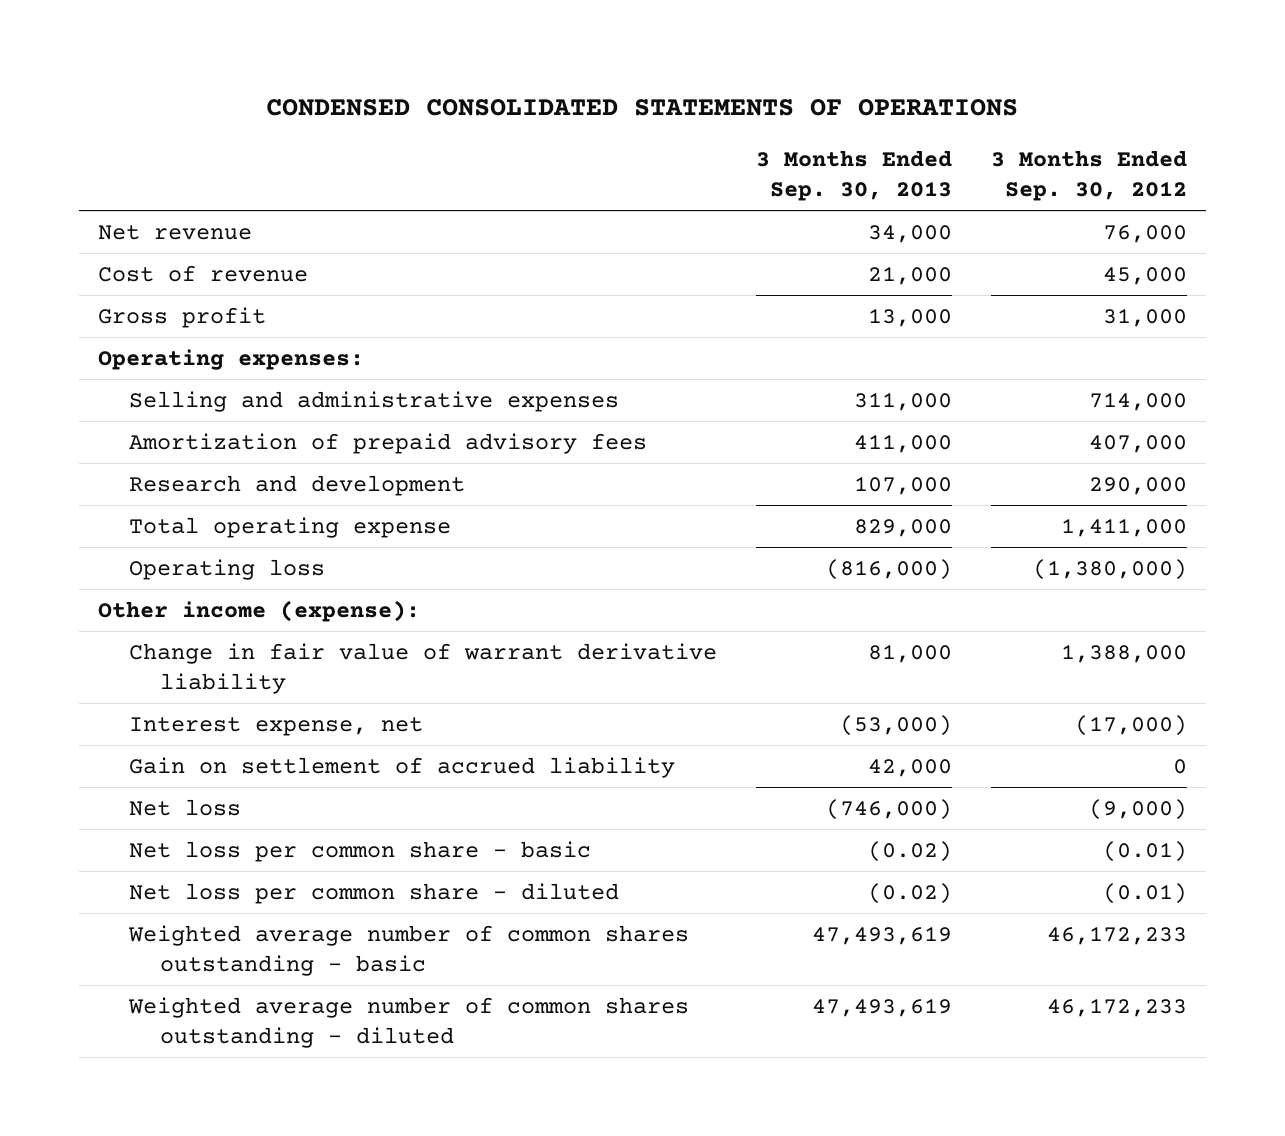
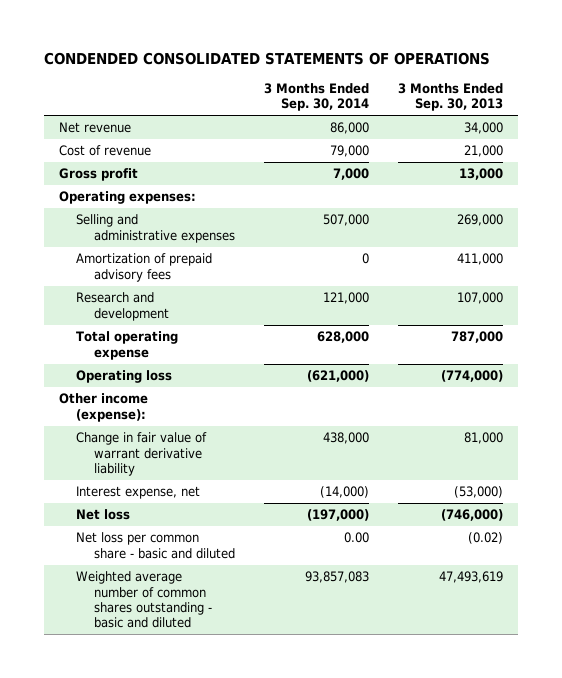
[266,99,1019,117] CONDENSED CONSOLIDATED STATEMENTS OF OPERATIONS -> [44,51,491,65] CONDENDED CONSOLIDATED STATEMENTS OF OPERATIONS
[990,150,1187,202] 3 Months Ended Sep. 30, 2012 -> none
none -> [263,82,369,112] 3 Months Ended Sep. 30, 2014
[853,391,952,411] 311,000 -> [457,214,504,227] 269,000
[853,518,952,537] 829,000 -> [451,331,504,344] 787,000
[825,558,952,580] (816,000) -> [441,370,504,383] (774,000)
[129,756,676,778] Gain on settlement of accrued liability -> none
[129,882,620,904] Net loss per common share - diluted -> none
[128,996,690,1048] Weighted average number of common shares outstanding - diluted -> none
[129,840,592,862] Net loss per common share - basic -> [76,532,235,559] Net loss per common share - basic and diluted
[128,924,690,976] Weighted average number of common shares outstanding - basic -> [76,571,212,629] Weighted average number of common shares outstanding - basic and diluted

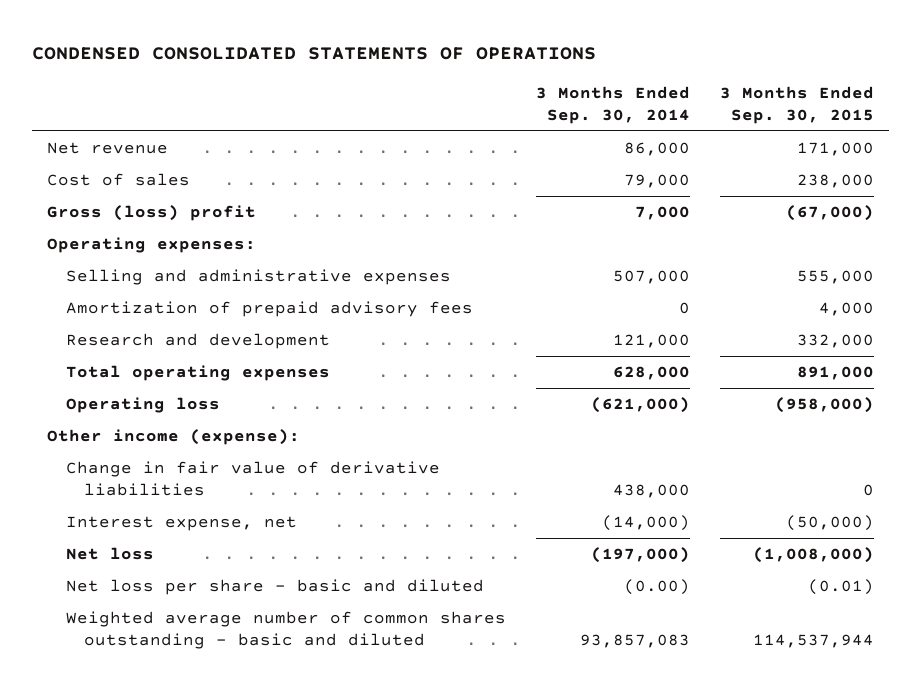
[44,51,491,65] CONDENDED CONSOLIDATED STATEMENTS OF OPERATIONS -> [32,47,597,61] CONDENSED CONSOLIDATED STATEMENTS OF OPERATIONS
[398,82,504,112] 3 Months Ended Sep. 30, 2013 -> none
none -> [719,85,874,124] 3 Months Ended Sep. 30, 2015
[58,145,151,157] Cost of revenue -> [47,173,191,187] Cost of sales
[58,168,138,182] Gross profit -> [47,205,257,222] Gross (loss) profit
[76,331,179,360] Total operating expense -> [65,365,330,382] Total operating expenses
[76,432,208,476] Change in fair value of warrant derivative liability -> [65,461,440,496] Change in fair value of derivative liabilities
[76,532,235,559] Net loss per common share - basic and diluted -> [65,579,484,596] Net loss per share - basic and diluted
[343,532,369,544] 0.00 -> [623,579,690,596] (0.00)

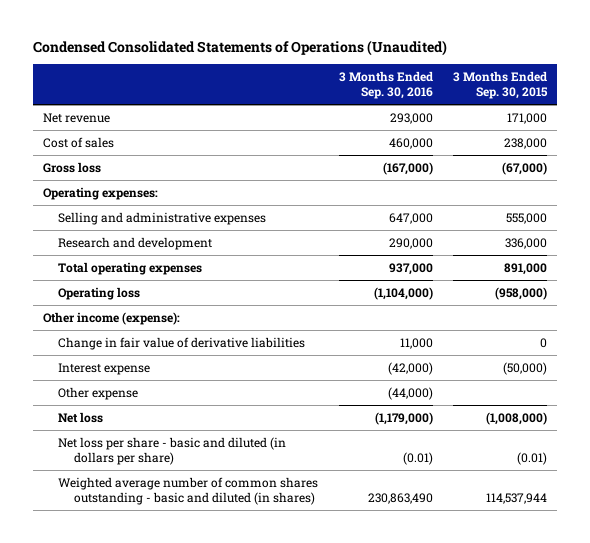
[32,47,597,61] CONDENSED CONSOLIDATED STATEMENTS OF OPERATIONS -> [32,39,447,56] Condensed Consolidated Statements of Operations (Unaudited)
[535,85,690,124] 3 Months Ended Sep. 30, 2014 -> none
none -> [338,70,433,100] 3 Months Ended Sep. 30, 2016
[47,205,257,222] Gross (loss) profit -> [42,161,101,173] Gross loss
[65,301,473,318] Amortization of prepaid advisory fees -> none
[796,334,874,349] 332,000 -> [505,237,548,249] 336,000
[65,516,297,532] Interest expense, net -> [58,362,151,375] Interest expense
none -> [58,386,139,400] Other expense
[65,579,484,596] Net loss per share - basic and diluted -> [58,436,287,466] Net loss per share - basic and diluted (in dollars per share)
[65,611,506,649] Weighted average number of common shares outstanding - basic and diluted -> [58,476,319,506] Weighted average number of common shares outstanding - basic and diluted (in shares)

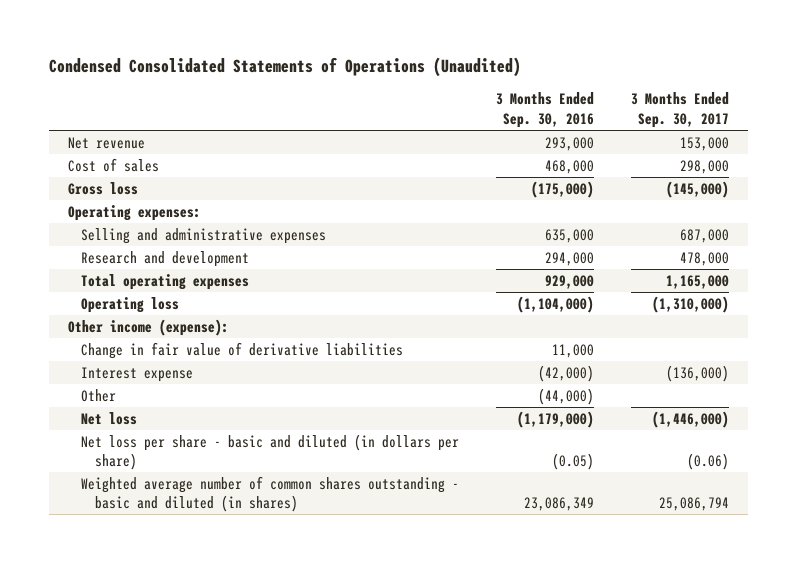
[453,70,549,100] 3 Months Ended Sep. 30, 2015 -> none
none -> [631,92,730,128] 3 Months Ended Sep. 30, 2017
[388,137,433,149] 460,000 -> [545,159,595,174] 468,000
[382,161,433,175] (167,000) -> [531,180,595,198] (175,000)
[388,212,433,224] 647,000 -> [545,228,595,243] 635,000
[388,237,433,249] 290,000 -> [545,251,595,266] 294,000
[388,262,433,275] 937,000 -> [545,274,595,289] 929,000
[58,386,139,400] Other expense -> [81,388,117,402] Other
[402,452,433,466] (0.01) -> [552,453,595,471] (0.05)
[367,493,433,505] 230,863,490 -> [524,497,595,512] 23,086,349

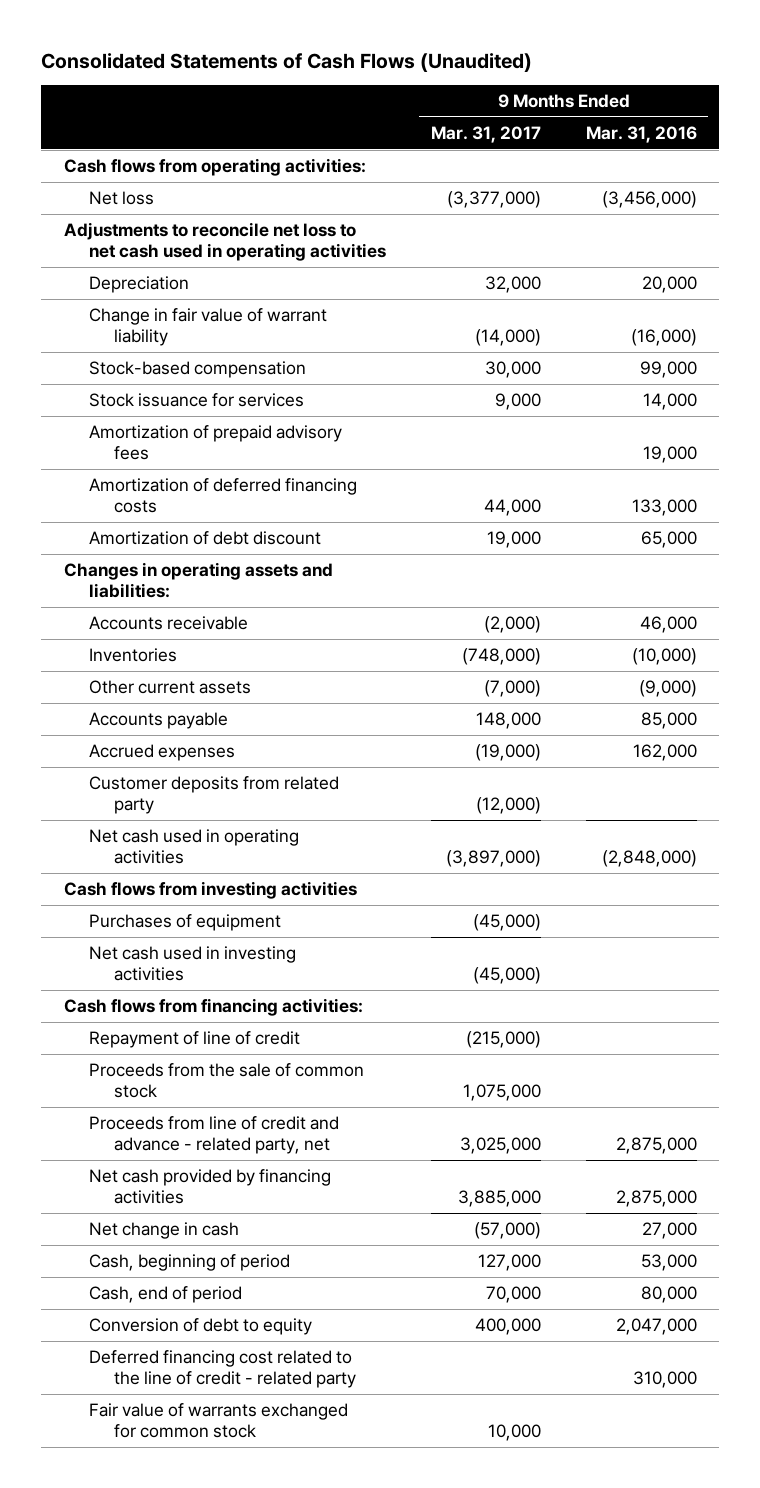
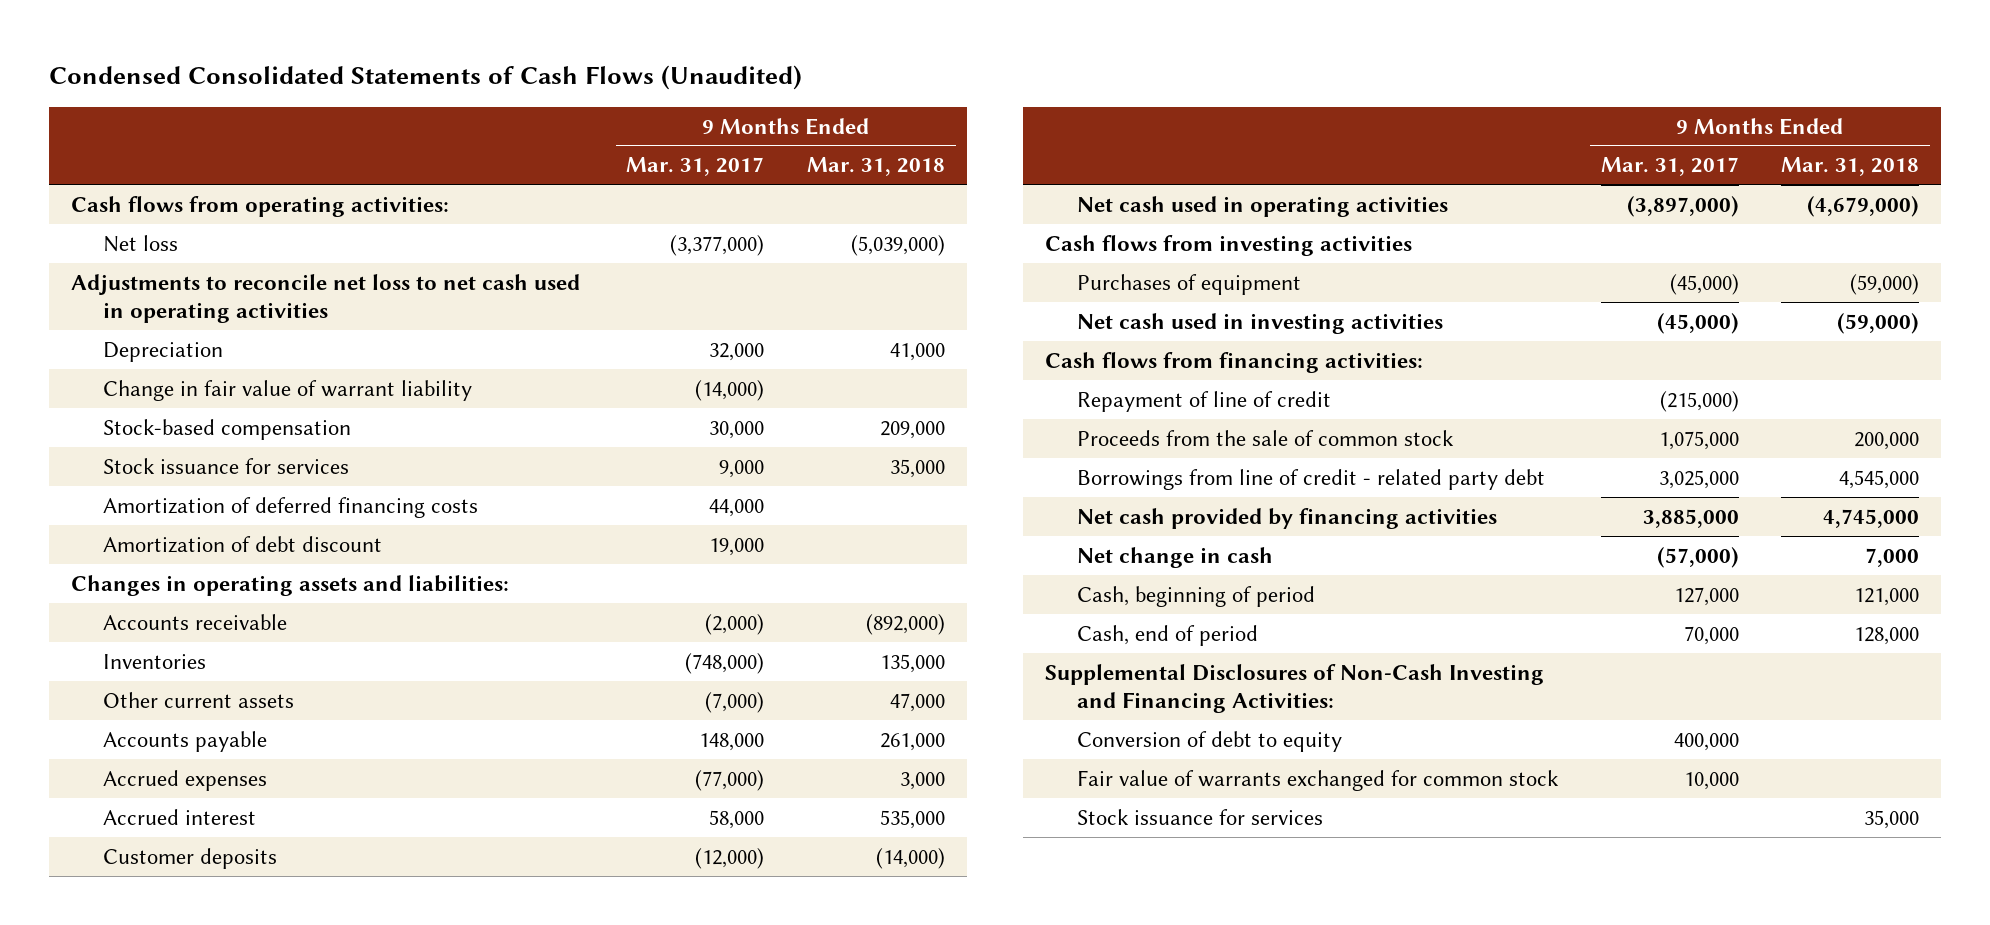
[41,52,533,72] Consolidated Statements of Cash Flows (Unaudited) -> [49,65,803,91] Condensed Consolidated Statements of Cash Flows (Unaudited)
[585,125,697,143] Mar. 31, 2016 -> none
none -> [807,157,946,177] Mar. 31, 2018
[88,424,342,461] Amortization of prepaid advisory fees -> none
[474,743,541,761] (19,000) -> [695,769,765,791] (77,000)
none -> [102,808,256,825] Accrued interest
[88,775,339,815] Customer deposits from related party -> [102,847,277,869] Customer deposits
[88,1115,339,1155] Proceeds from line of credit and advance - related party, net -> [1076,468,1545,490] Borrowings from line of credit - related party debt
none -> [1044,663,1544,714] Supplemental Disclosures of Non-Cash Investing and Financing Activities:
[88,1349,356,1389] Deferred financing cost related to the line of credit - related party -> none
none -> [1076,808,1323,825] Stock issuance for services

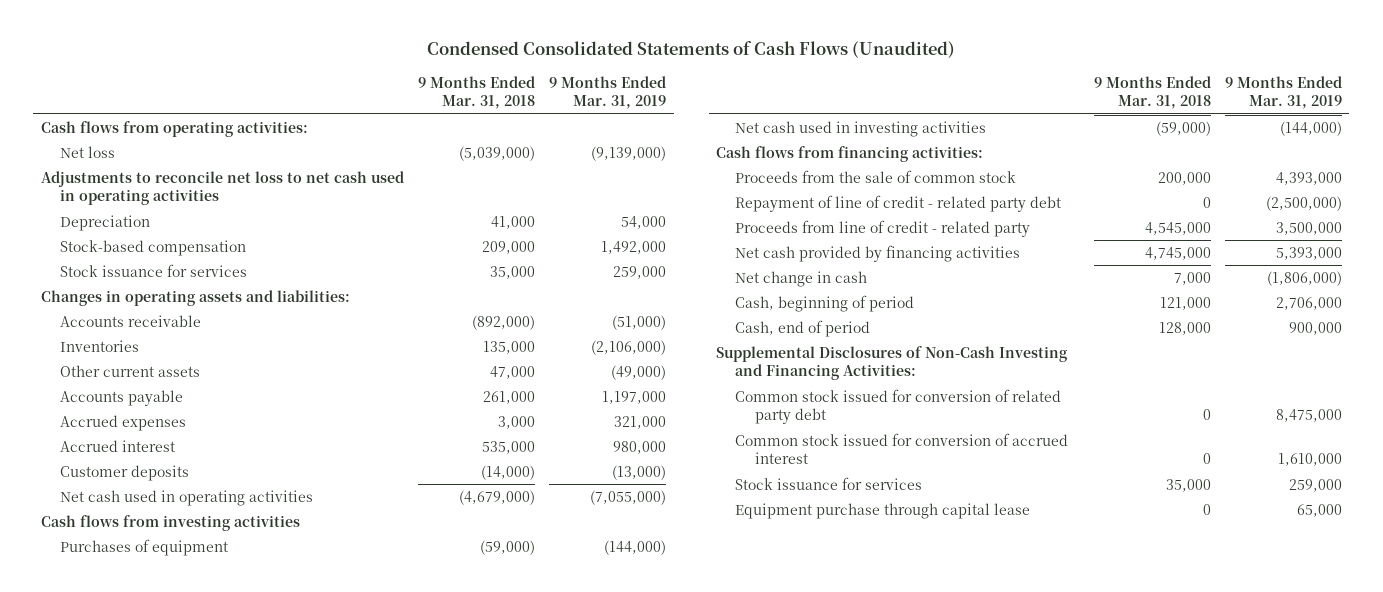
[626,157,765,177] Mar. 31, 2017 -> none
none -> [549,75,667,109] 9 Months Ended Mar. 31, 2019
[102,379,472,401] Change in fair value of warrant liability -> none
[102,496,478,518] Amortization of deferred financing costs -> none
[102,535,382,553] Amortization of debt discount -> none
[1076,390,1331,412] Repayment of line of credit -> none
none -> [735,194,1062,212] Repayment of line of credit - related party debt
[1076,468,1545,490] Borrowings from line of credit - related party debt -> [735,219,1031,237] Proceeds from line of credit - related party
[1076,730,1342,752] Conversion of debt to equity -> none
[1076,769,1559,791] Fair value of warrants exchanged for common stock -> none
none -> [735,388,1062,425] Common stock issued for conversion of related party debt
none -> [735,432,1069,465] Common stock issued for conversion of accrued interest
none -> [735,502,1031,519] Equipment purchase through capital lease

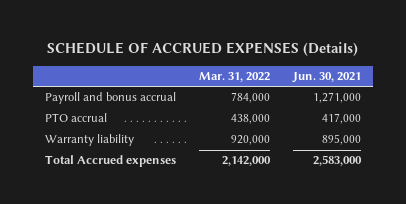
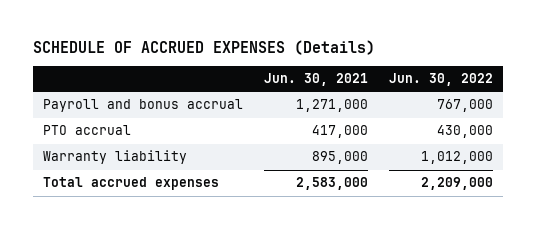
[199,72,271,83] Mar. 31, 2022 -> none
none -> [388,73,493,87] Jun. 30, 2022
[44,155,176,168] Total Accrued expenses -> [43,177,220,191] Total accrued expenses

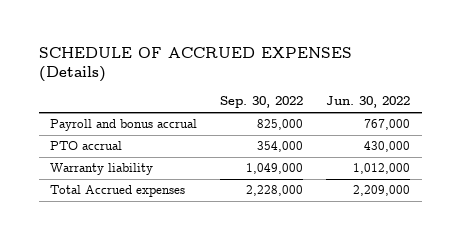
[263,73,368,87] Jun. 30, 2021 -> none
none -> [220,96,304,109] Sep. 30, 2022
[43,177,220,191] Total accrued expenses -> [50,185,186,198] Total Accrued expenses

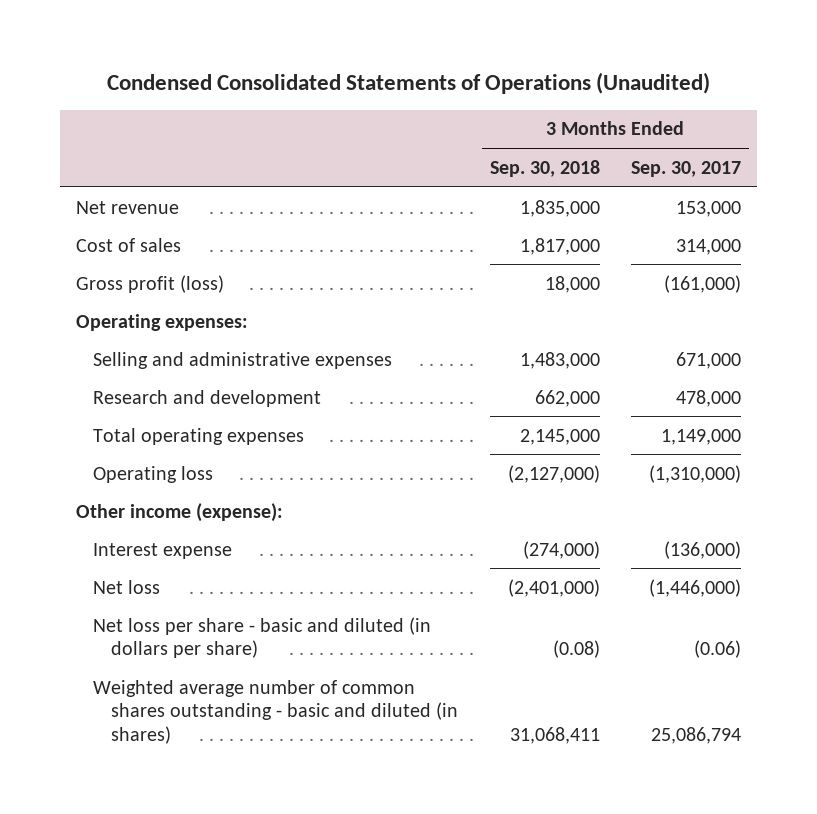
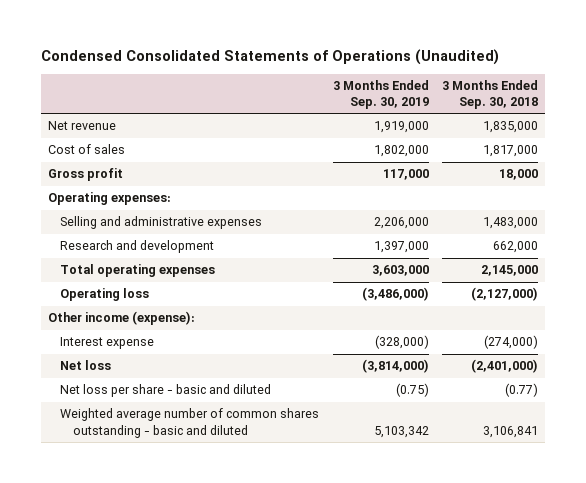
[631,160,742,177] Sep. 30, 2017 -> none
none -> [332,79,429,110] 3 Months Ended Sep. 30, 2019
[75,274,224,293] Gross profit (loss) -> [47,168,123,182] Gross profit
[93,616,432,659] Net loss per share - basic and diluted (in dollars per share) -> [60,384,272,398] Net loss per share - basic and diluted
[552,640,600,659] (0.08) -> [505,383,539,398] (0.77)
[93,679,458,744] Weighted average number of common shares outstanding - basic and diluted (in shares) -> [60,408,320,438] Weighted average number of common shares outstanding - basic and diluted
[509,726,600,744] 31,068,411 -> [483,425,539,438] 3,106,841

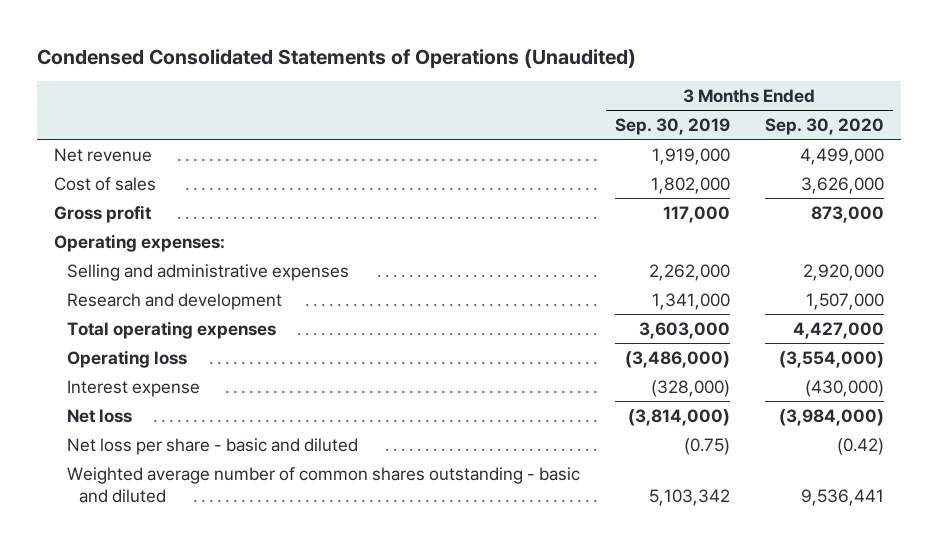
[442,79,539,110] 3 Months Ended Sep. 30, 2018 -> none
none -> [764,117,884,135] Sep. 30, 2020
[373,217,429,230] 2,206,000 -> [648,263,730,281] 2,262,000
[373,241,429,254] 1,397,000 -> [651,292,730,310] 1,341,000
[47,311,195,326] Other income (expense): -> none

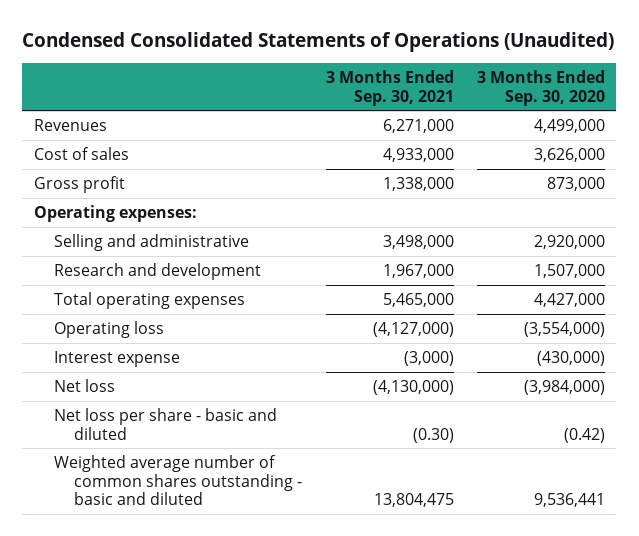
[614,117,730,135] Sep. 30, 2019 -> none
none -> [325,70,454,106] 3 Months Ended Sep. 30, 2021
[54,147,153,162] Net revenue -> [33,119,107,132] Revenues
[66,263,349,281] Selling and administrative expenses -> [54,234,250,252] Selling and administrative

